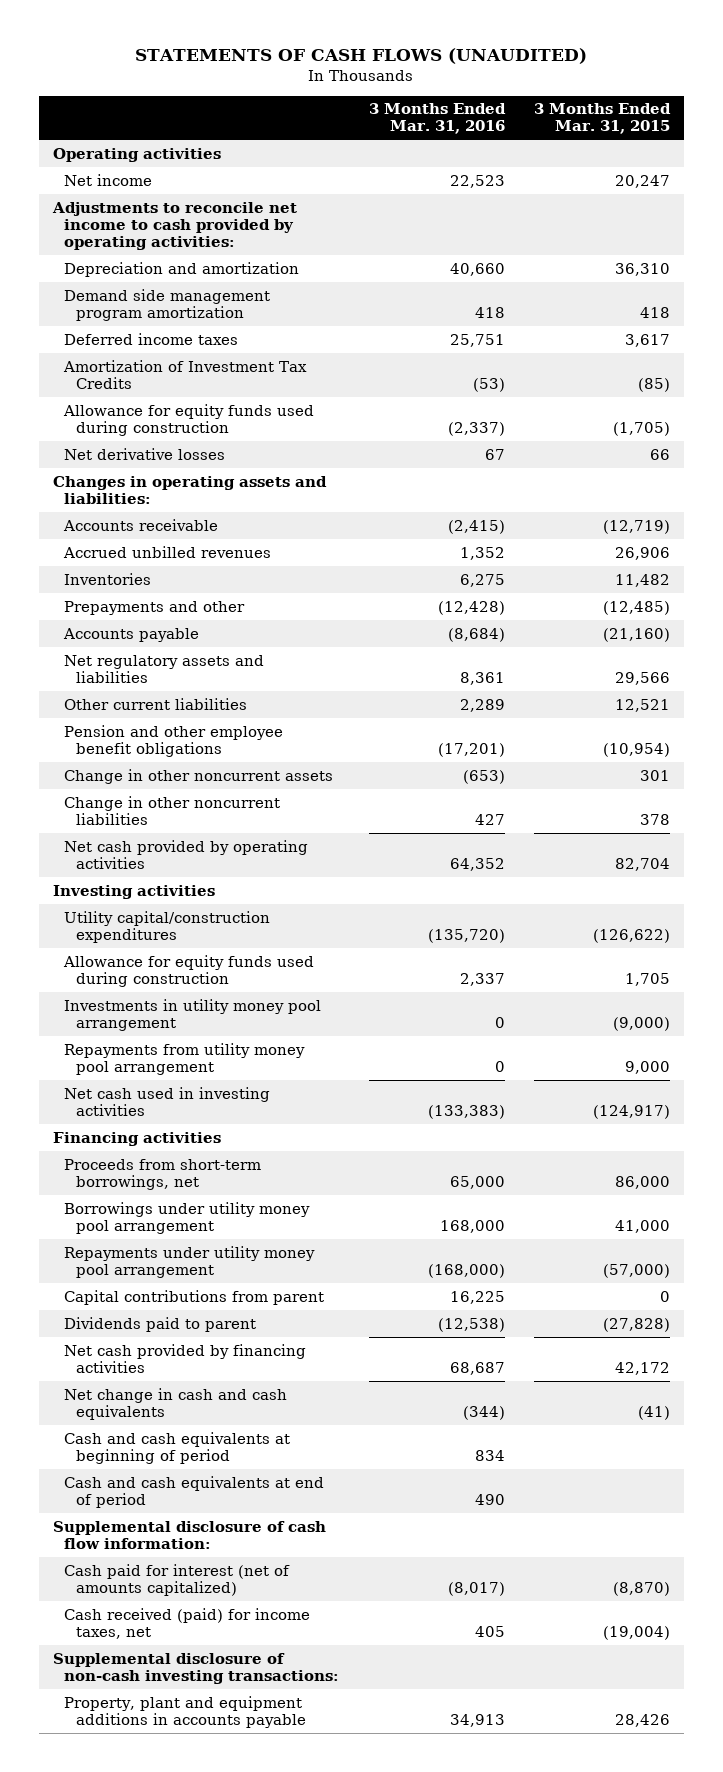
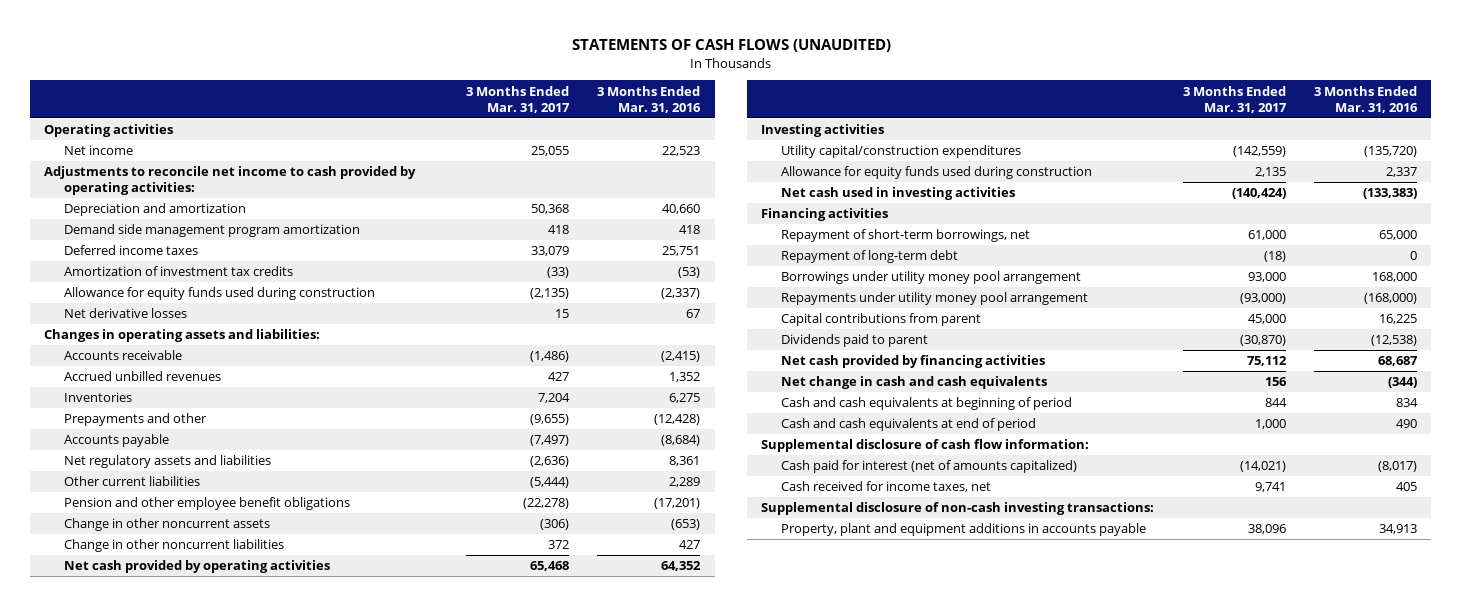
[533,103,671,135] 3 Months Ended Mar. 31, 2015 -> none
none -> [465,85,570,113] 3 Months Ended Mar. 31, 2017
[63,359,308,389] Amortization of Investment Tax Credits -> [64,266,294,277] Amortization of investment tax credits
[64,998,322,1031] Investments in utility money pool arrangement -> none
[64,1042,306,1075] Repayments from utility money pool arrangement -> none
[64,1158,262,1190] Proceeds from short-term borrowings, net -> [781,229,1031,243] Repayment of short-term borrowings, net
none -> [781,250,959,264] Repayment of long-term debt
[64,1607,311,1639] Cash received (paid) for income taxes, net -> [781,481,992,493] Cash received for income taxes, net

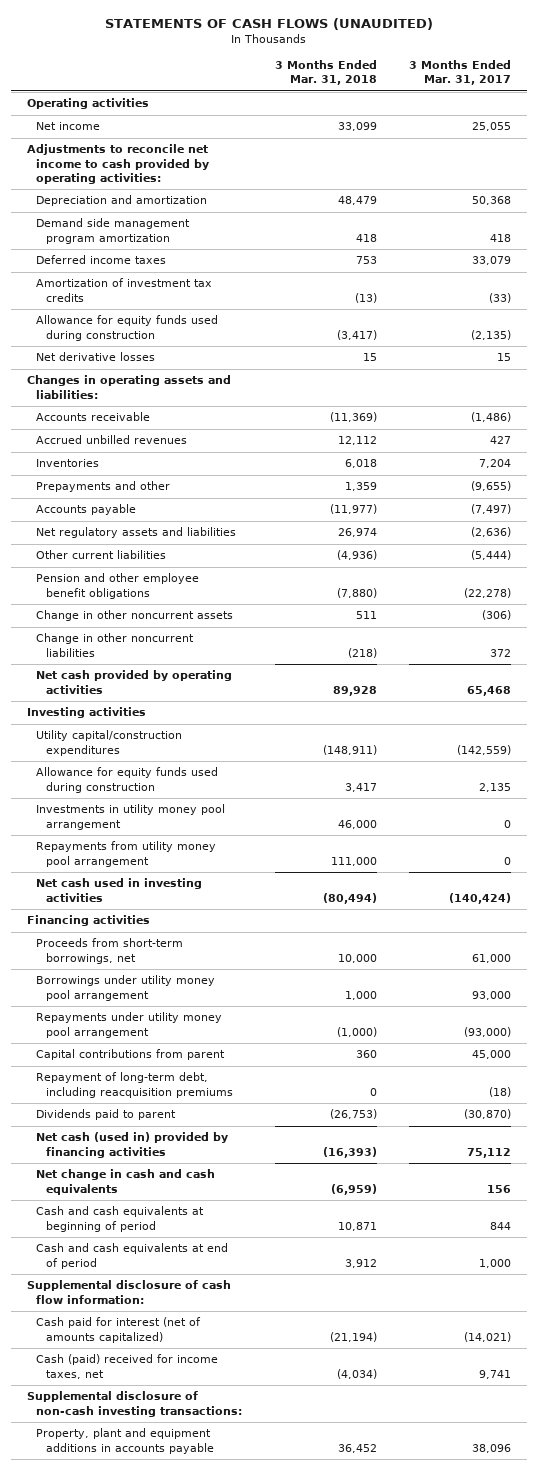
[597,85,702,113] 3 Months Ended Mar. 31, 2016 -> none
none -> [274,60,377,86] 3 Months Ended Mar. 31, 2018
none -> [36,804,226,830] Investments in utility money pool arrangement
none -> [36,841,217,867] Repayments from utility money pool arrangement
[781,250,959,264] Repayment of long-term debt -> none
[781,229,1031,243] Repayment of short-term borrowings, net -> [36,938,184,964] Proceeds from short-term borrowings, net
none -> [36,1072,233,1098] Repayment of long-term debt, including reacquisition premiums
[781,355,1046,369] Net cash provided by financing activities -> [36,1132,229,1158] Net cash (used in) provided by financing activities
[781,481,992,493] Cash received for income taxes, net -> [36,1354,219,1379] Cash (paid) received for income taxes, net

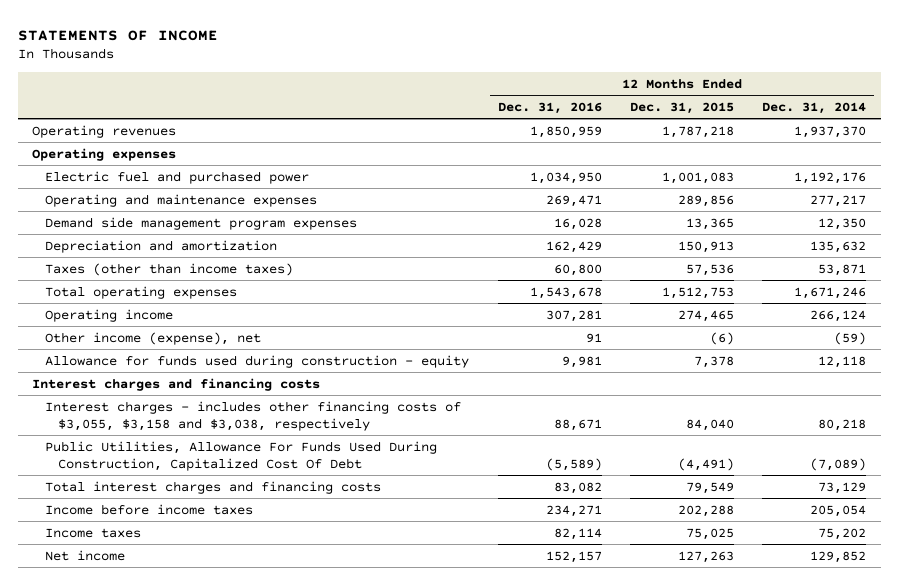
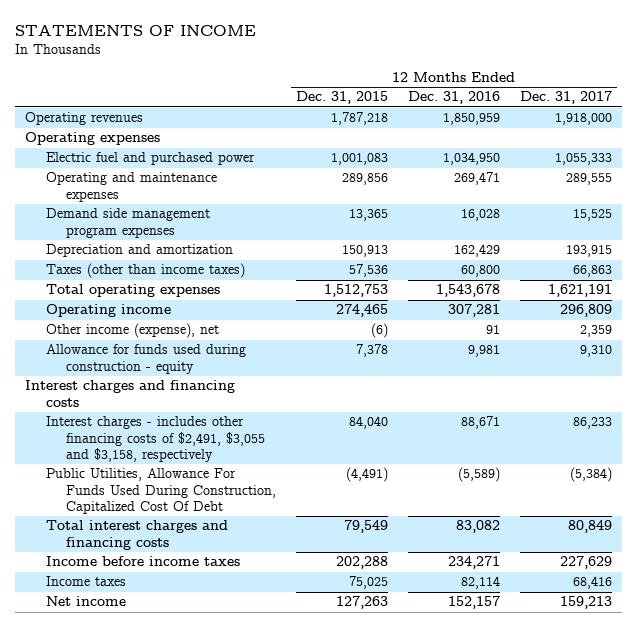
[762,101,867,114] Dec. 31, 2014 -> none
none -> [520,91,613,105] Dec. 31, 2017
[45,400,462,431] Interest charges - includes other financing costs of $3,055, $3,158 and $3,038, respectively -> [45,416,266,462] Interest charges - includes other financing costs of $2,491, $3,055 and $3,158, respectively

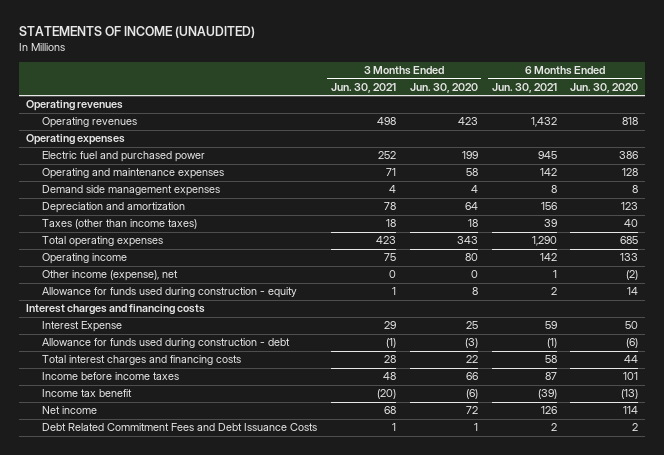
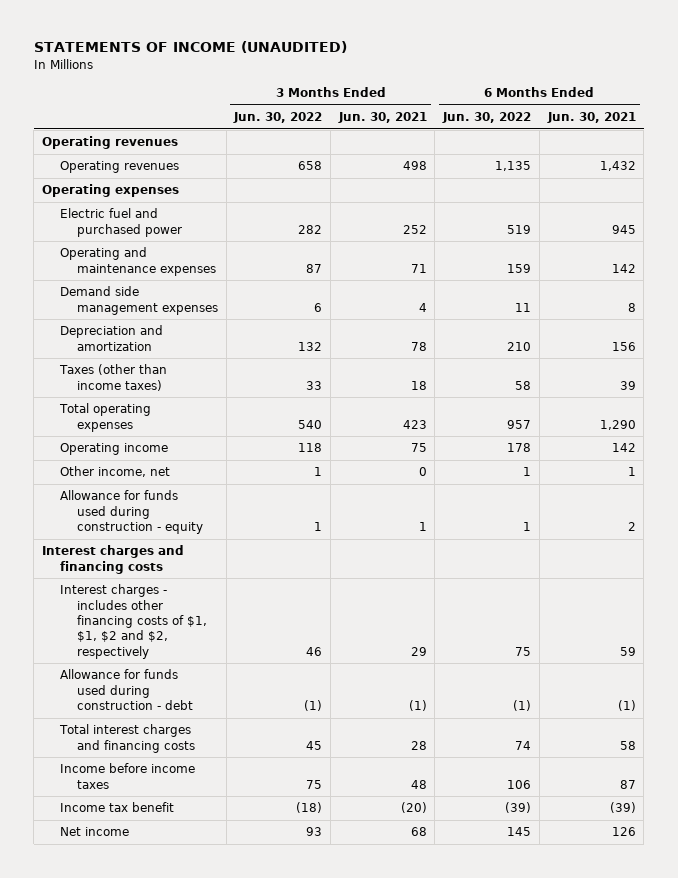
[409,82,478,93] Jun. 30, 2020 -> none
[570,82,639,93] Jun. 30, 2020 -> none
none -> [233,112,323,124] Jun. 30, 2022
none -> [442,112,532,124] Jun. 30, 2022
[41,270,178,282] Other income (expense), net -> [59,466,170,478] Other income, net
[41,321,122,333] Interest Expense -> [59,584,207,659] Interest charges - includes other financing costs of $1, $1, $2 and $2, respectively
[41,423,317,432] Debt Related Commitment Fees and Debt Issuance Costs -> none

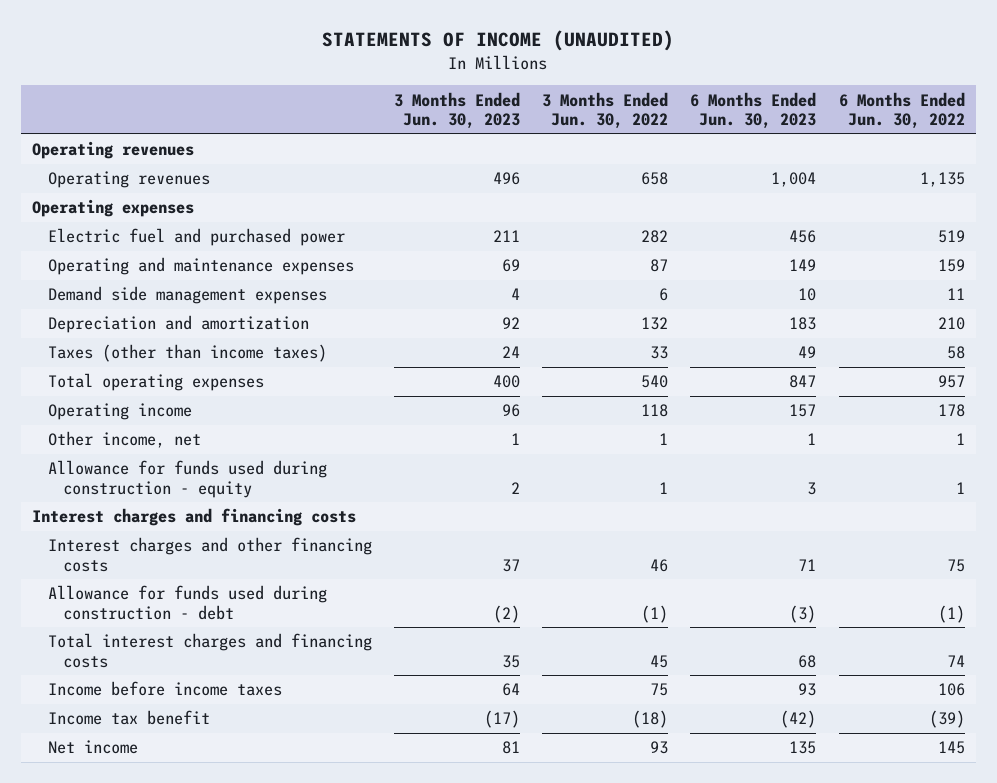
[337,112,427,124] Jun. 30, 2021 -> none
[546,112,636,124] Jun. 30, 2021 -> none
none -> [393,91,520,129] 3 Months Ended Jun. 30, 2023
none -> [690,91,817,129] 6 Months Ended Jun. 30, 2023
[59,584,207,659] Interest charges - includes other financing costs of $1, $1, $2 and $2, respectively -> [47,537,372,572] Interest charges and other financing costs

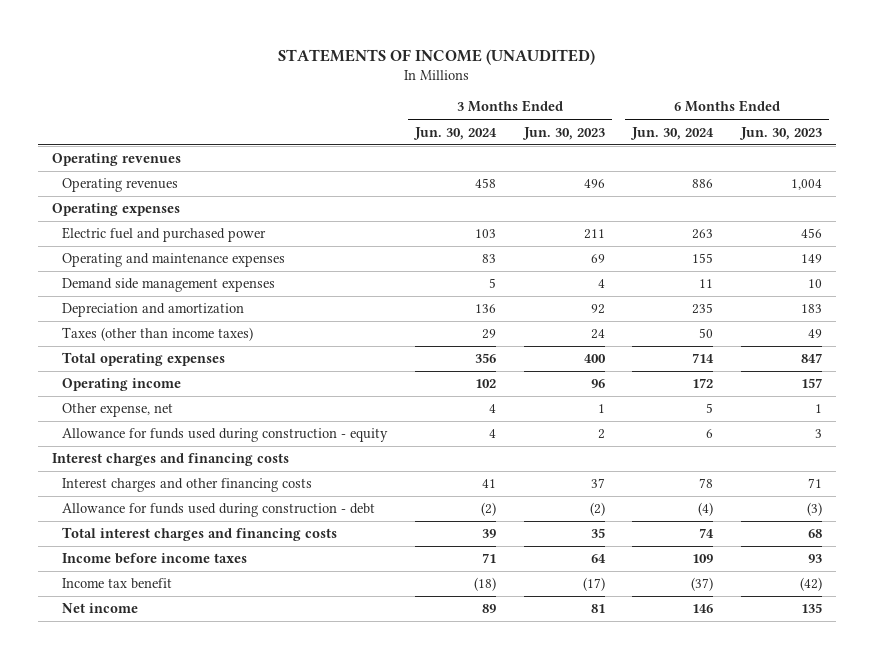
[542,91,669,129] 3 Months Ended Jun. 30, 2022 -> none
[838,91,965,129] 6 Months Ended Jun. 30, 2022 -> none
none -> [412,126,497,140] Jun. 30, 2024
none -> [630,126,715,140] Jun. 30, 2024
[47,431,201,449] Other income, net -> [62,403,174,418] Other expense, net

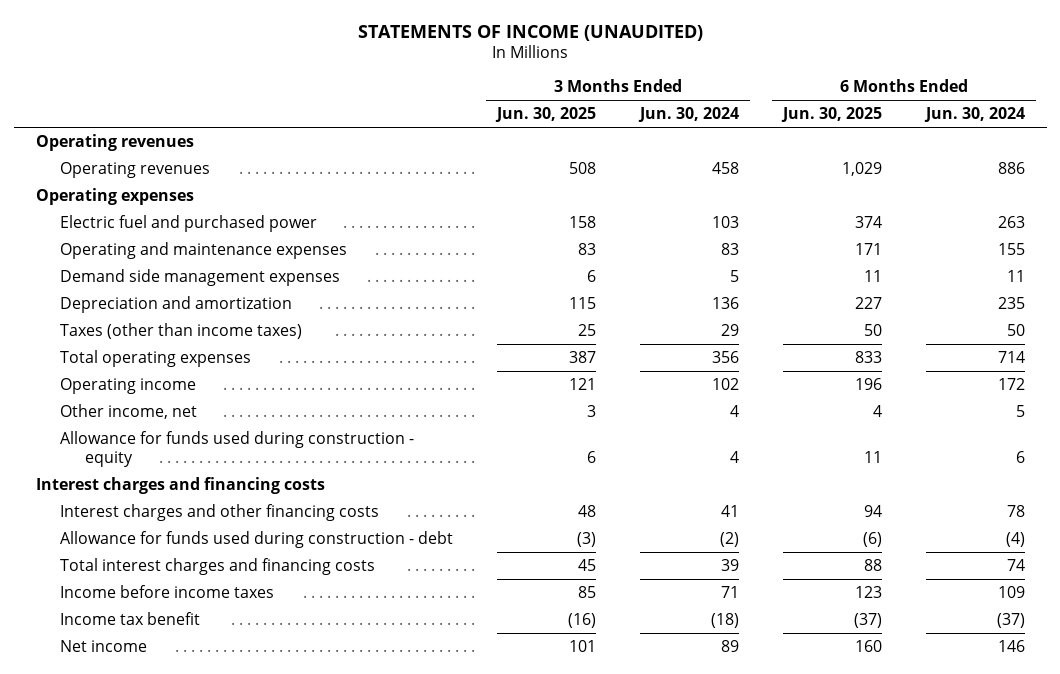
[521,126,605,140] Jun. 30, 2023 -> none
[738,126,822,140] Jun. 30, 2023 -> none
none -> [495,107,597,123] Jun. 30, 2025
none -> [780,107,882,123] Jun. 30, 2025
[62,403,174,418] Other expense, net -> [60,403,198,419] Other income, net

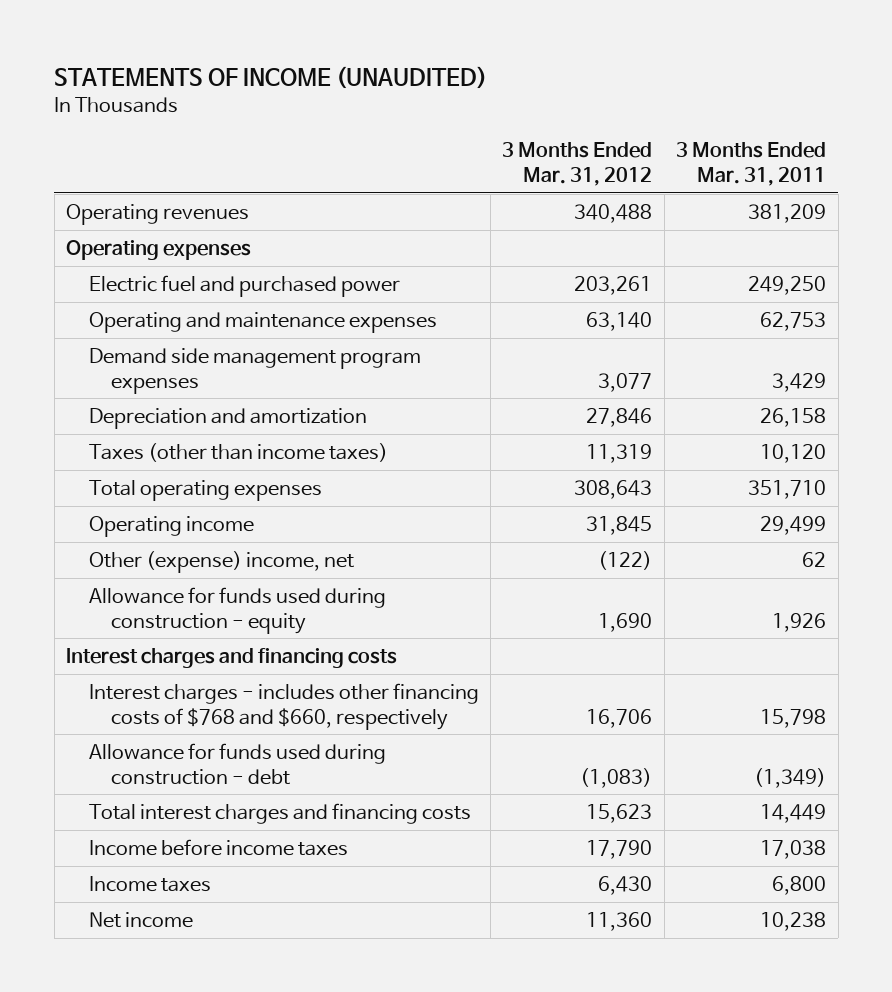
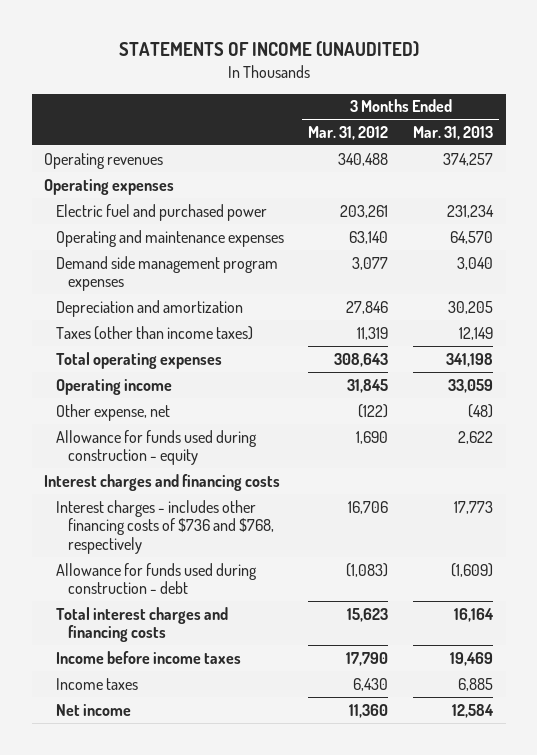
[676,142,827,187] 3 Months Ended Mar. 31, 2011 -> none
none -> [413,125,494,140] Mar. 31, 2013
[88,550,354,573] Other (expense) income, net -> [55,403,170,421] Other expense, net
[88,682,479,730] Interest charges - includes other financing costs of $768 and $660, respectively -> [55,499,274,555] Interest charges - includes other financing costs of $736 and $768, respectively

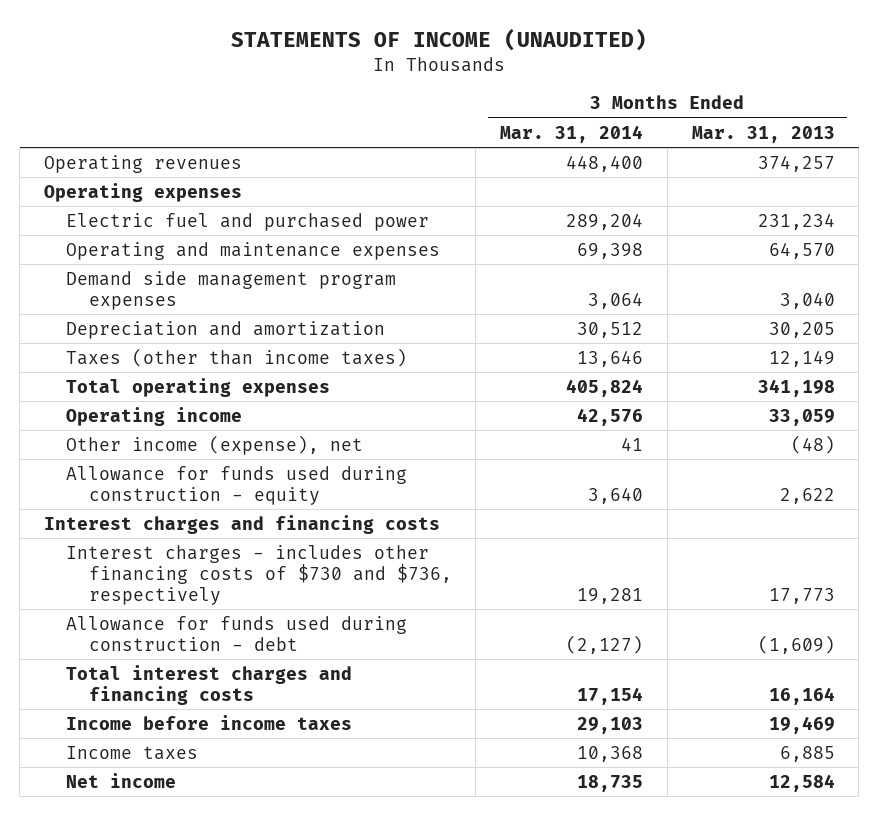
[308,125,389,140] Mar. 31, 2012 -> none
none -> [500,124,644,143] Mar. 31, 2014
[55,403,170,421] Other expense, net -> [66,434,364,455] Other income (expense), net
[55,499,274,555] Interest charges - includes other financing costs of $736 and $768, respectively -> [66,544,452,605] Interest charges - includes other financing costs of $730 and $736, respectively

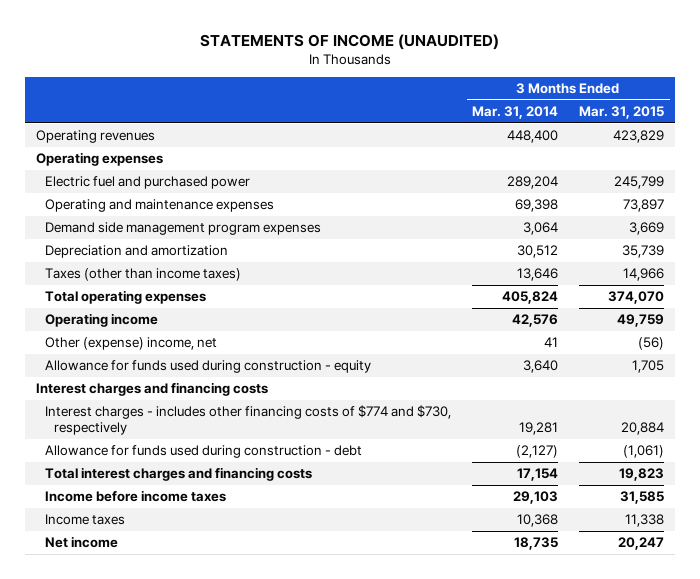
[691,125,835,143] Mar. 31, 2013 -> none
none -> [579,105,665,119] Mar. 31, 2015
[66,434,364,455] Other income (expense), net -> [45,337,218,351] Other (expense) income, net
[66,544,452,605] Interest charges - includes other financing costs of $730 and $736, respectively -> [45,405,452,436] Interest charges - includes other financing costs of $774 and $730, respectively

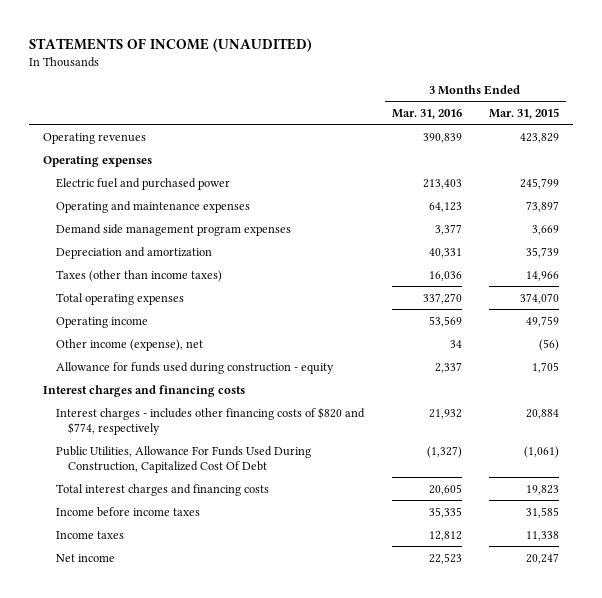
[472,105,559,119] Mar. 31, 2014 -> none
none -> [391,108,462,119] Mar. 31, 2016
[45,337,218,351] Other (expense) income, net -> [55,338,203,351] Other income (expense), net
[45,405,452,436] Interest charges - includes other financing costs of $774 and $730, respectively -> [55,406,365,435] Interest charges - includes other financing costs of $820 and $774, respectively
[45,445,363,459] Allowance for funds used during construction - debt -> [55,445,311,473] Public Utilities, Allowance For Funds Used During Construction, Capitalized Cost Of Debt

